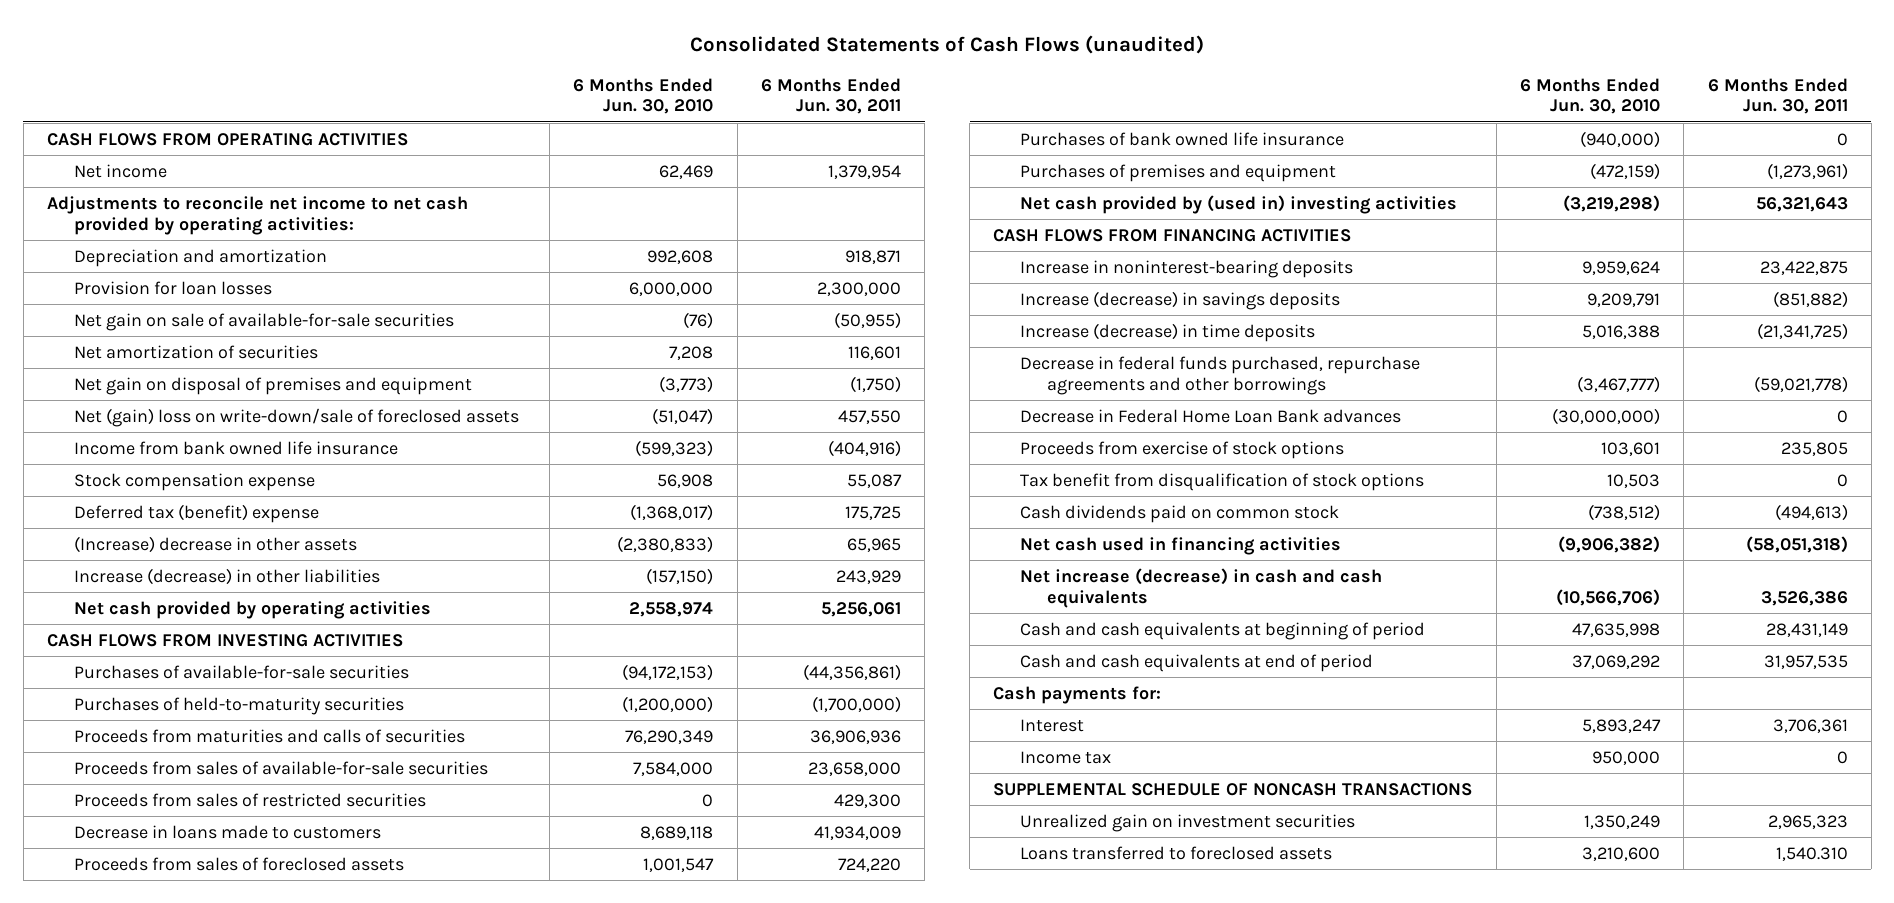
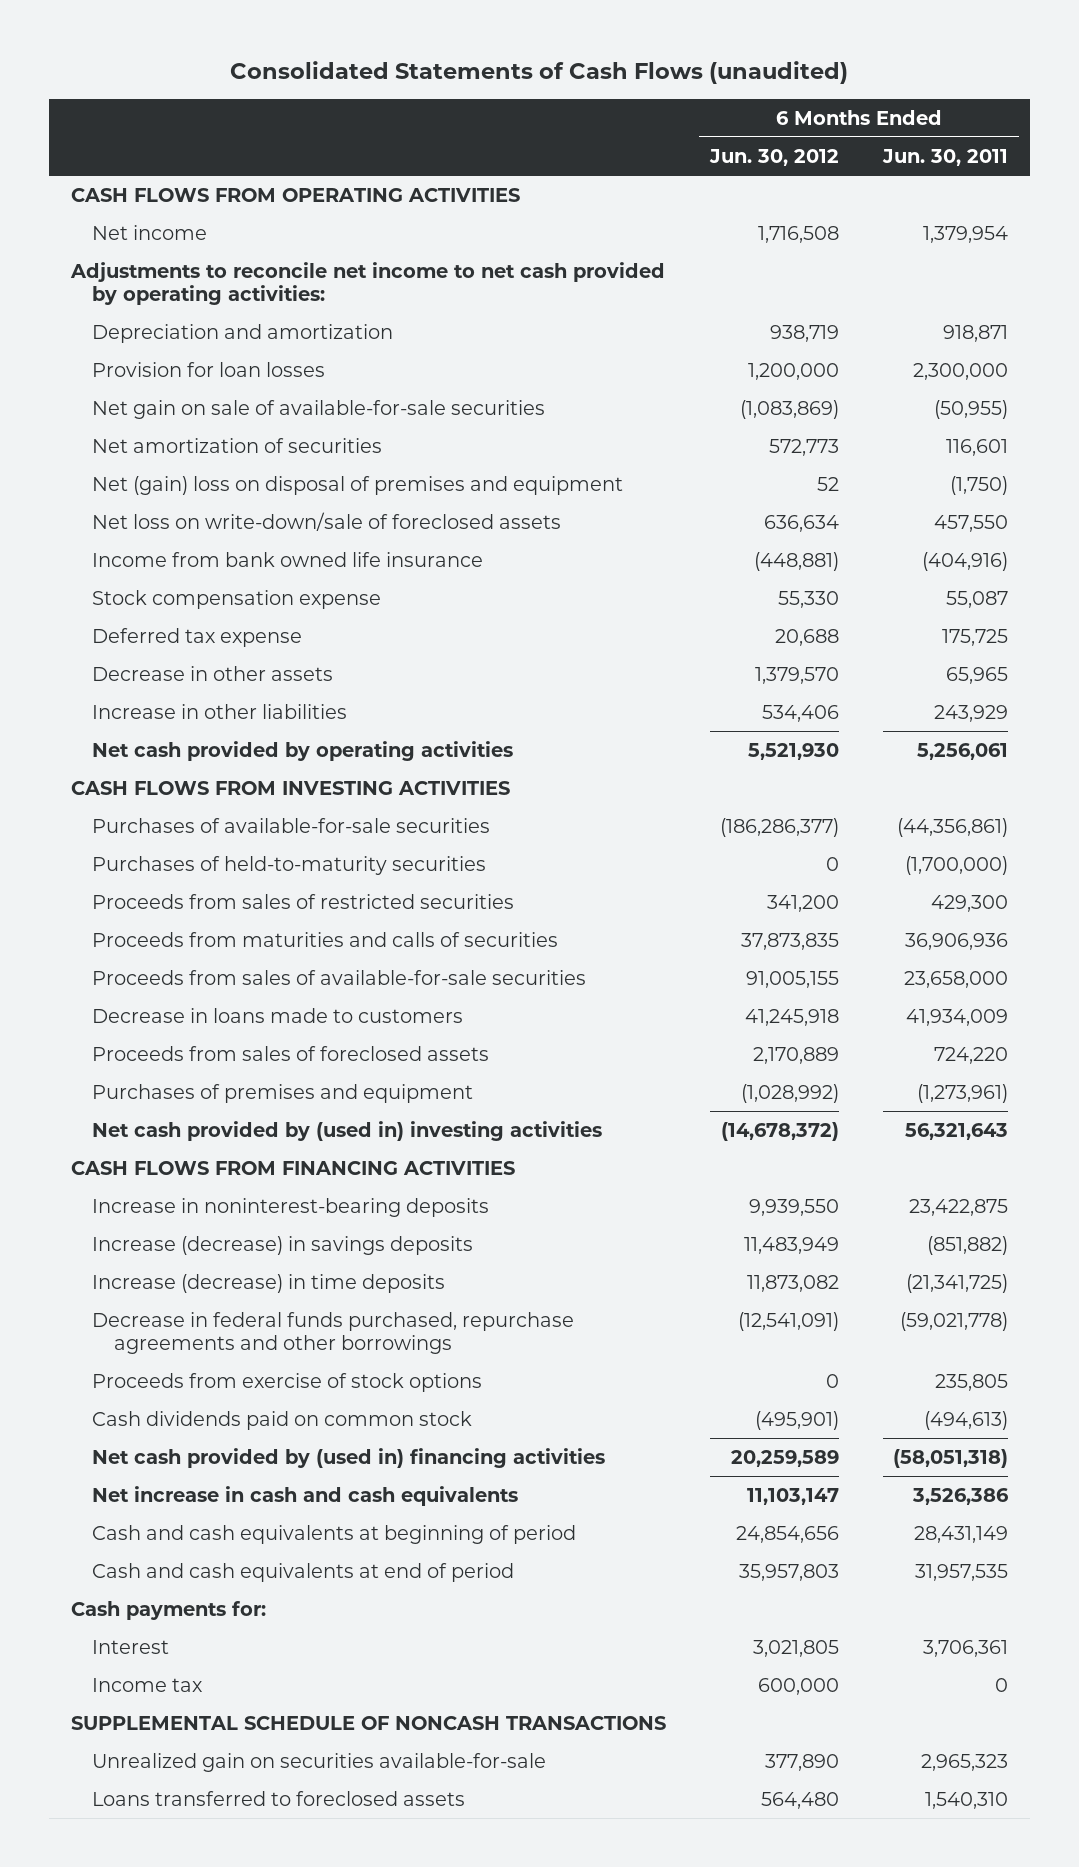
[573,77,714,115] 6 Months Ended Jun. 30, 2010 -> none
none -> [708,148,839,166] Jun. 30, 2012
[73,376,472,395] Net gain on disposal of premises and equipment -> [92,475,624,495] Net (gain) loss on disposal of premises and equipment
[73,407,519,427] Net (gain) loss on write-down/sale of foreclosed assets -> [92,511,562,531] Net loss on write-down/sale of foreclosed assets
[73,503,319,523] Deferred tax (benefit) expense -> [92,627,303,647] Deferred tax expense
[73,535,357,553] (Increase) decrease in other assets -> [92,665,334,681] Decrease in other assets
[73,567,380,585] Increase (decrease) in other liabilities -> [92,703,348,719] Increase in other liabilities
[73,792,426,807] Proceeds from sales of restricted securities -> [92,893,515,909] Proceeds from sales of restricted securities
[1020,131,1345,146] Purchases of bank owned life insurance -> none
[1020,408,1402,423] Decrease in Federal Home Loan Bank advances -> none
[1020,472,1425,491] Tax benefit from disqualification of stock options -> none
[1020,536,1342,555] Net cash used in financing activities -> [92,1447,606,1468] Net cash provided by (used in) financing activities
[1020,567,1383,608] Net increase (decrease) in cash and cash equivalents -> [92,1485,519,1506] Net increase in cash and cash equivalents
[1020,813,1356,832] Unrealized gain on investment securities -> [92,1752,547,1772] Unrealized gain on securities available-for-sale
[1775,846,1848,861] 1,540.310 -> [925,1791,1009,1809] 1,540,310

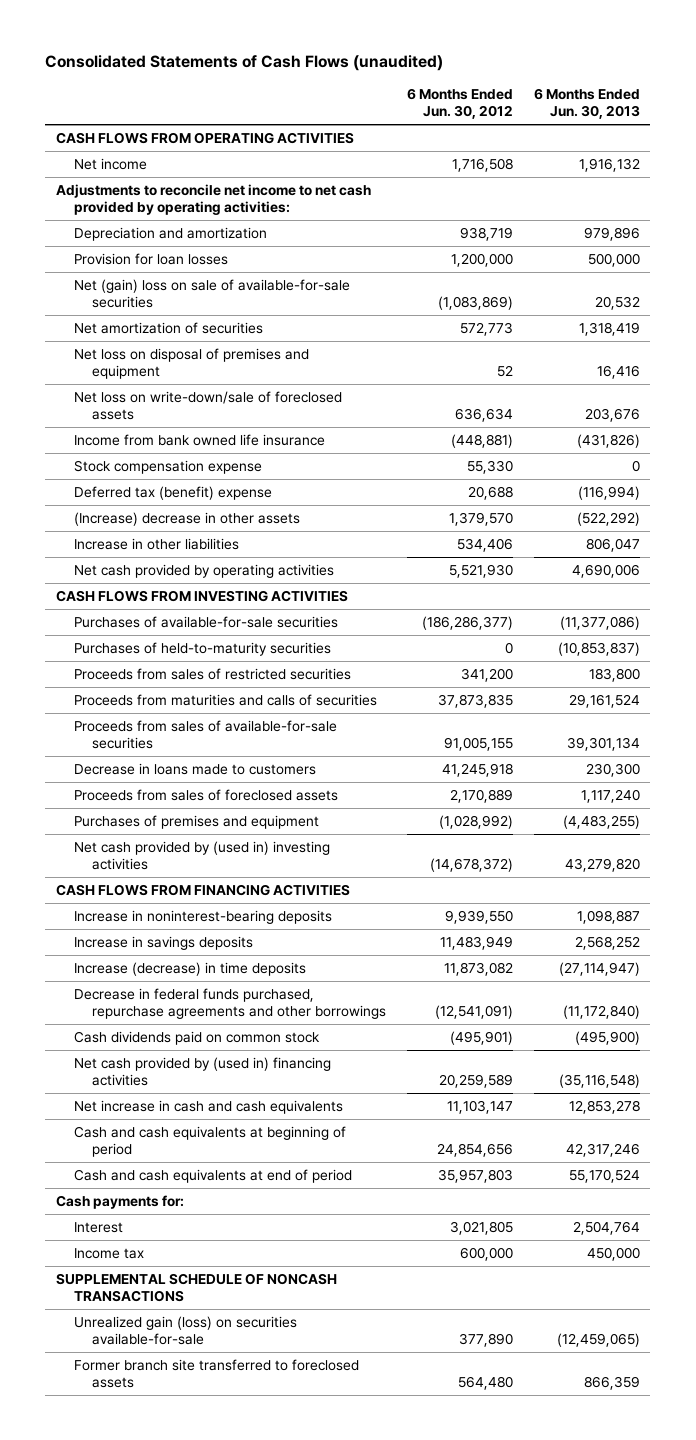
[882,148,1009,166] Jun. 30, 2011 -> none
none -> [533,88,640,120] 6 Months Ended Jun. 30, 2013
[92,399,546,419] Net gain on sale of available-for-sale securities -> [74,278,351,309] Net (gain) loss on sale of available-for-sale securities
[92,475,624,495] Net (gain) loss on disposal of premises and equipment -> [74,347,310,380] Net loss on disposal of premises and equipment
[92,627,303,647] Deferred tax expense -> [74,485,273,500] Deferred tax (benefit) expense
[92,665,334,681] Decrease in other assets -> [74,511,301,526] (Increase) decrease in other assets
[92,1235,474,1255] Increase (decrease) in savings deposits -> [74,935,254,950] Increase in savings deposits
[92,1372,483,1392] Proceeds from exercise of stock options -> none
[92,1752,547,1772] Unrealized gain on securities available-for-sale -> [74,1315,298,1346] Unrealized gain (loss) on securities available-for-sale
[92,1790,466,1806] Loans transferred to foreclosed assets -> [74,1358,360,1389] Former branch site transferred to foreclosed assets

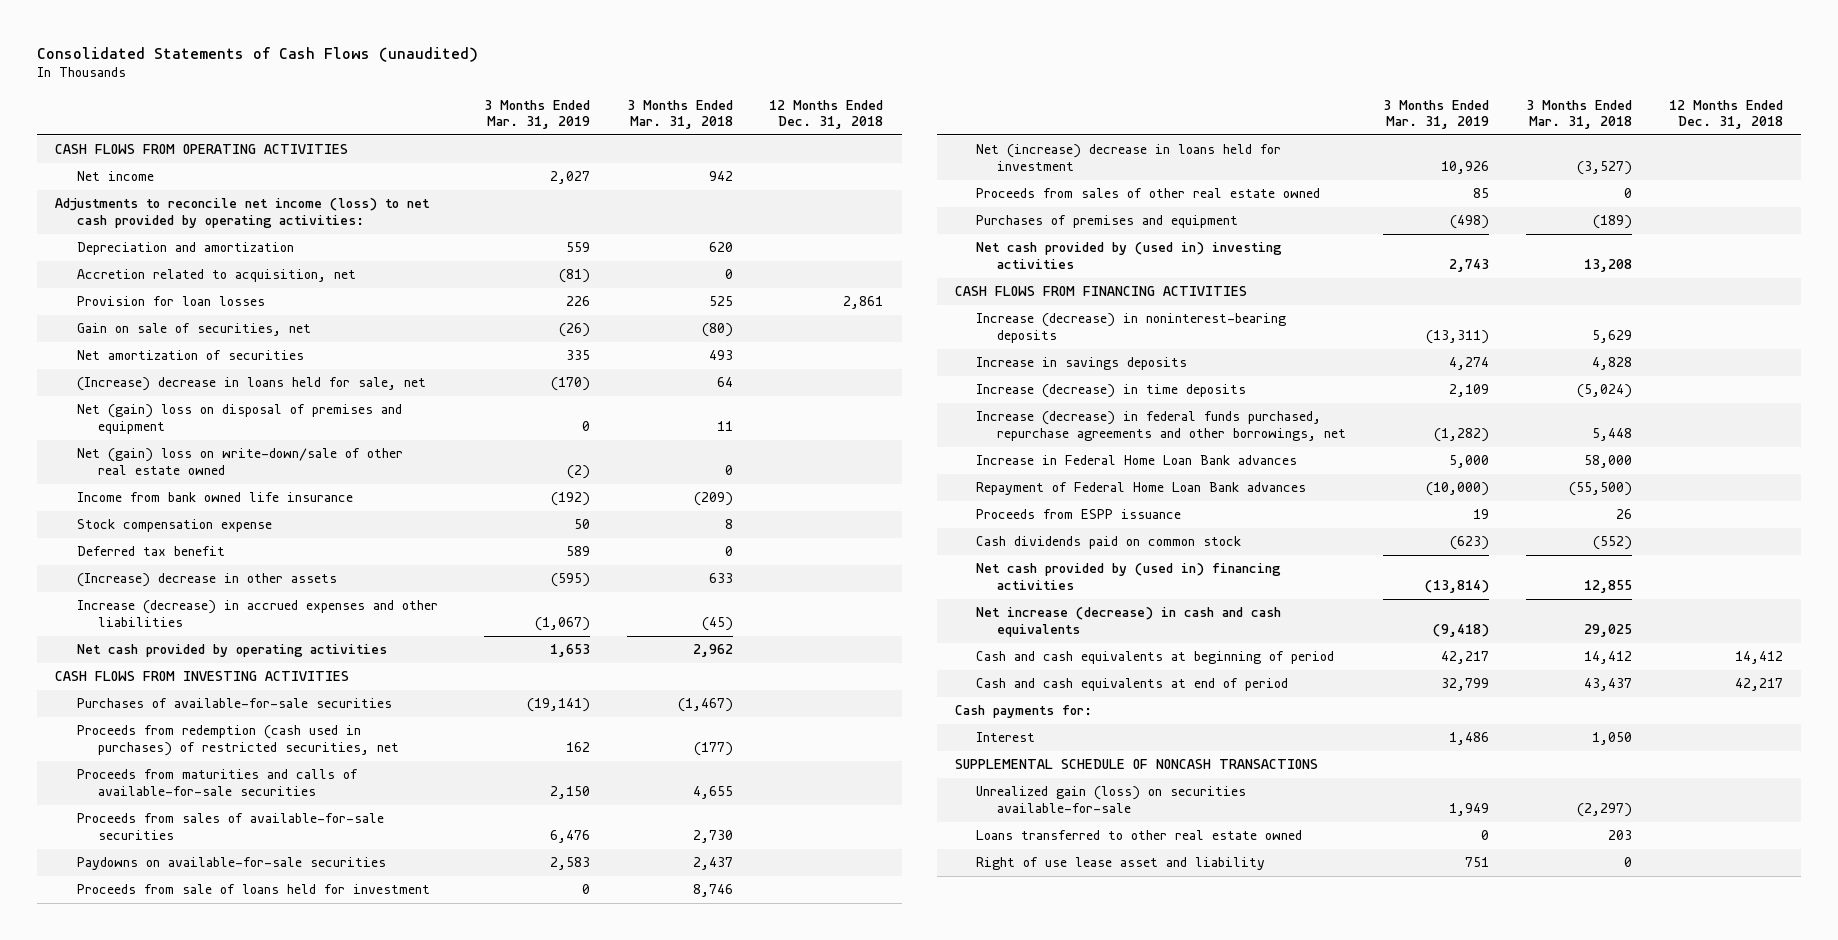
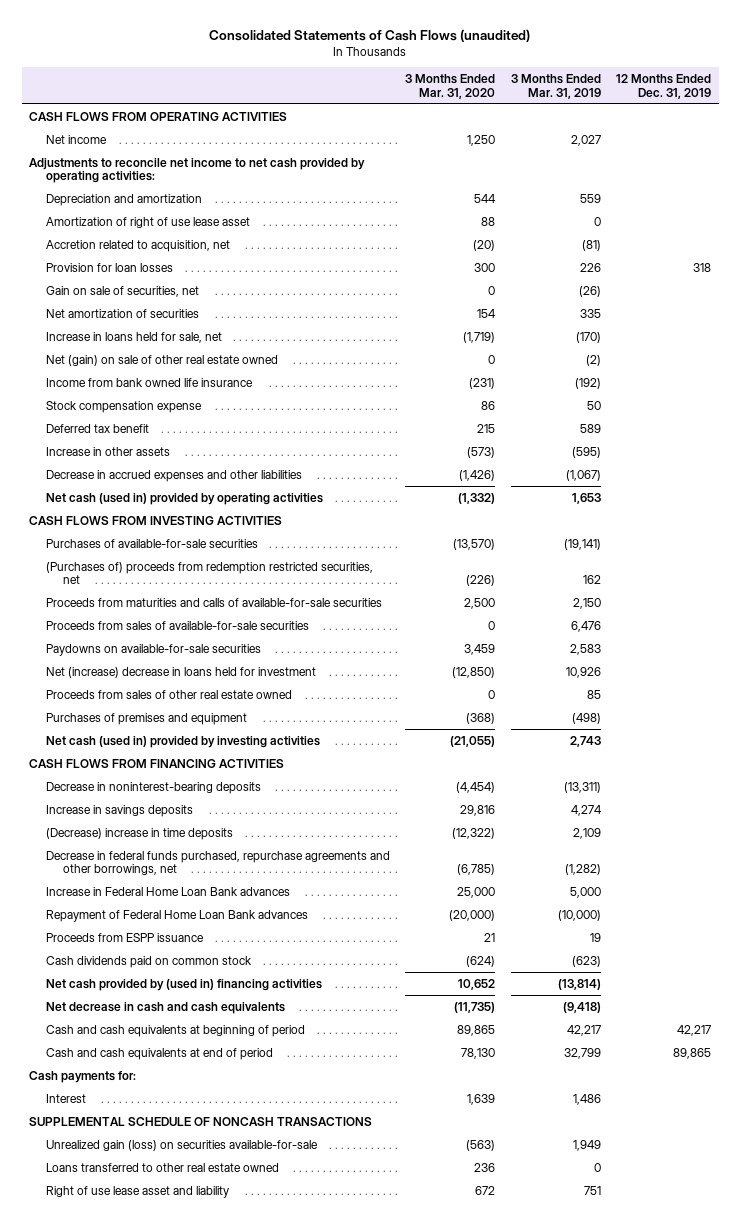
[626,99,733,129] 3 Months Ended Mar. 31, 2018 -> none
[769,99,884,129] 12 Months Ended Dec. 31, 2018 -> none
none -> [405,74,496,99] 3 Months Ended Mar. 31, 2020
none -> [616,74,712,99] 12 Months Ended Dec. 31, 2019
[55,198,431,228] Adjustments to reconcile net income (loss) to net cash provided by operating activities: -> [29,157,366,184] Adjustments to reconcile net income to net cash provided by operating activities:
none -> [45,216,250,228] Amortization of right of use lease asset
[76,404,402,434] Net (gain) loss on disposal of premises and equipment -> none
[76,377,426,392] (Increase) decrease in loans held for sale, net -> [45,331,222,343] Increase in loans held for sale, net
[76,448,403,475] Net (gain) loss on write-down/sale of other real estate owned -> [45,354,278,366] Net (gain) on sale of other real estate owned
[76,573,337,588] (Increase) decrease in other assets -> [45,446,170,456] Increase in other assets
[76,600,438,627] Increase (decrease) in accrued expenses and other liabilities -> [45,469,302,482] Decrease in accrued expenses and other liabilities
[76,644,387,658] Net cash provided by operating activities -> [45,492,323,505] Net cash (used in) provided by operating activities
[76,725,399,756] Proceeds from redemption (cash used in purchases) of restricted securities, net -> [45,561,373,585] (Purchases of) proceeds from redemption restricted securities, net
[76,884,430,895] Proceeds from sale of loans held for investment -> none
[976,242,1283,269] Net cash provided by (used in) investing activities -> [45,735,320,748] Net cash (used in) provided by investing activities
[976,313,1287,343] Increase (decrease) in noninterest-bearing deposits -> [45,781,261,794] Decrease in noninterest-bearing deposits
[976,384,1247,399] Increase (decrease) in time deposits -> [45,827,233,840] (Decrease) increase in time deposits
[976,411,1347,441] Increase (decrease) in federal funds purchased, repurchase agreements and other borrowings, net -> [45,850,390,876] Decrease in federal funds purchased, repurchase agreements and other borrowings, net
[976,607,1282,637] Net increase (decrease) in cash and cash equivalents -> [45,1001,285,1014] Net decrease in cash and cash equivalents

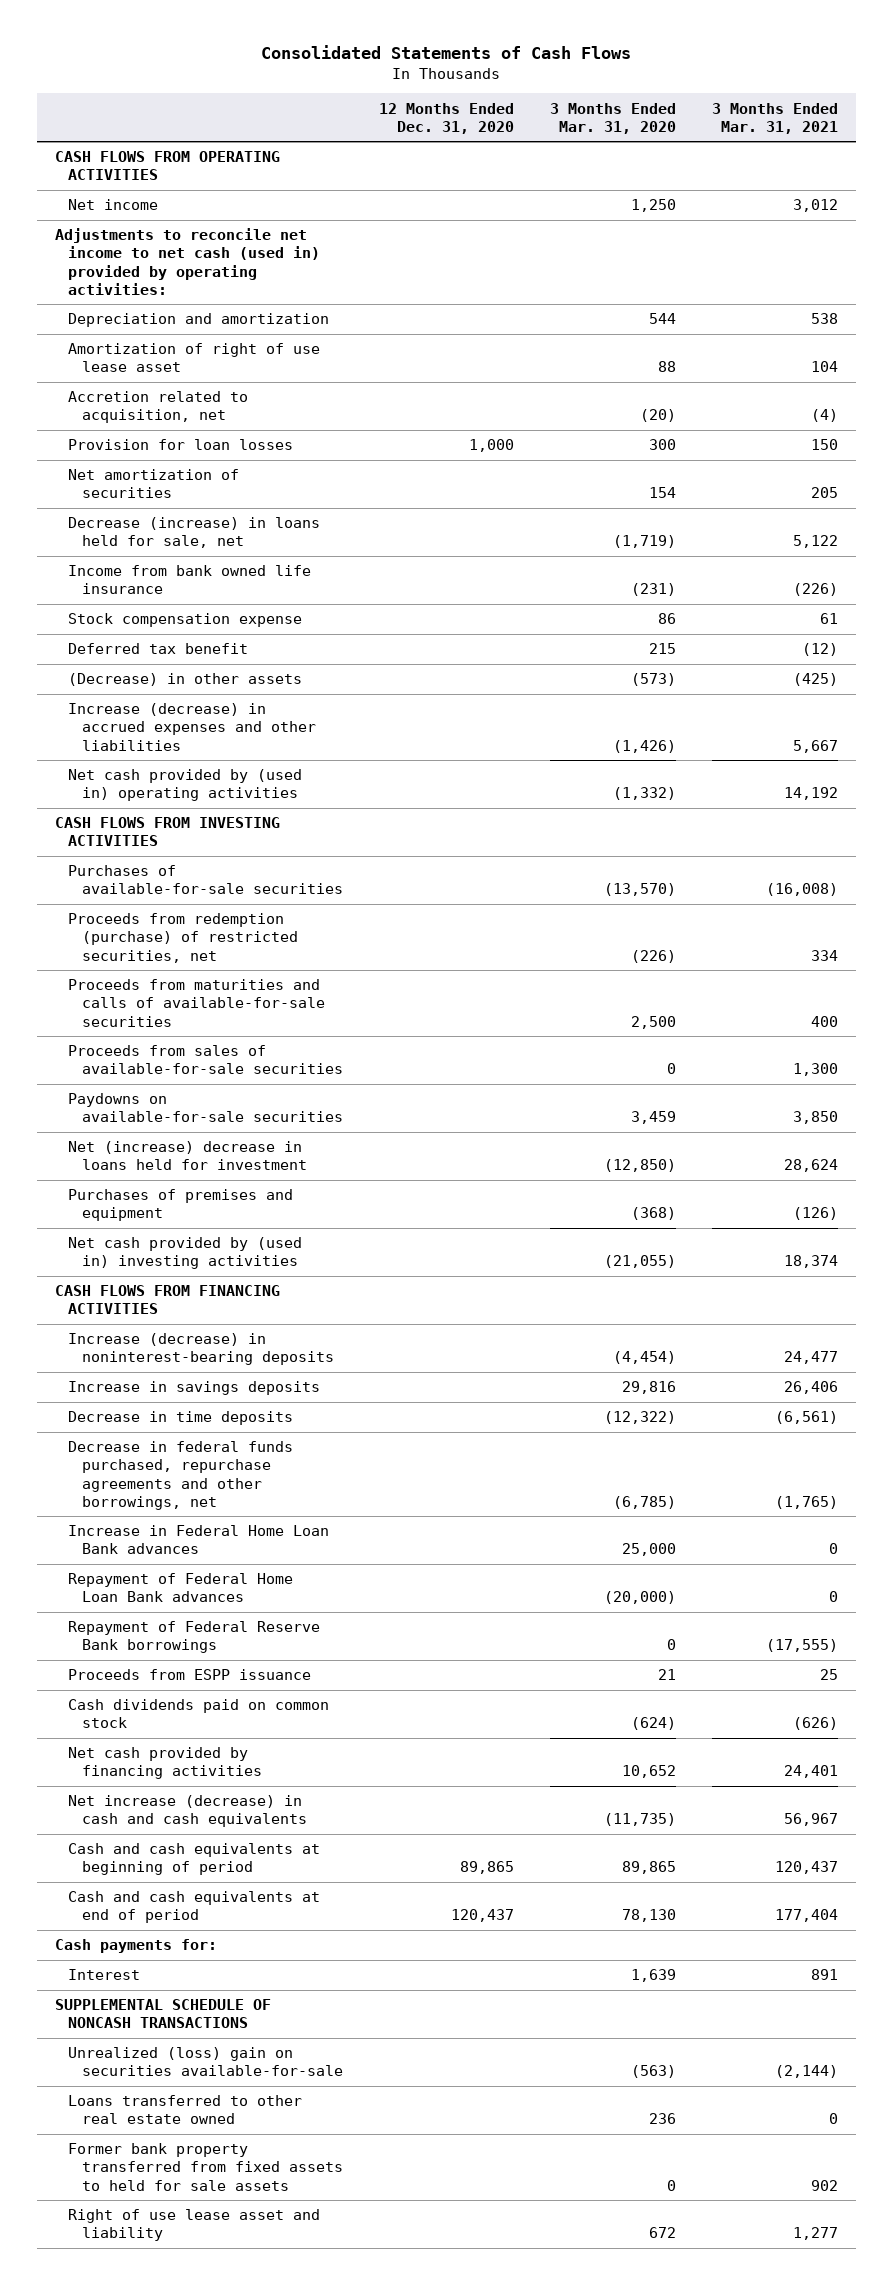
[209,28,531,42] Consolidated Statements of Cash Flows (unaudited) -> [261,45,632,60] Consolidated Statements of Cash Flows
[510,74,601,99] 3 Months Ended Mar. 31, 2019 -> none
[616,74,712,99] 12 Months Ended Dec. 31, 2019 -> none
none -> [378,102,514,134] 12 Months Ended Dec. 31, 2020
none -> [711,102,838,134] 3 Months Ended Mar. 31, 2021
[29,157,366,184] Adjustments to reconcile net income to net cash provided by operating activities: -> [54,228,321,295] Adjustments to reconcile net income to net cash (used in) provided by operating activities:
[45,285,199,297] Gain on sale of securities, net -> none
[45,354,278,366] Net (gain) on sale of other real estate owned -> none
[45,331,222,343] Increase in loans held for sale, net -> [68,517,321,549] Decrease (increase) in loans held for sale, net
[45,446,170,456] Increase in other assets -> [68,673,303,687] (Decrease) in other assets
[45,469,302,482] Decrease in accrued expenses and other liabilities -> [68,703,317,751] Increase (decrease) in accrued expenses and other liabilities
[45,492,323,505] Net cash (used in) provided by operating activities -> [68,769,303,802] Net cash provided by (used in) operating activities
[45,561,373,585] (Purchases of) proceeds from redemption restricted securities, net -> [68,913,299,963] Proceeds from redemption (purchase) of restricted securities, net
[45,689,292,699] Proceeds from sales of other real estate owned -> none
[45,735,320,748] Net cash (used in) provided by investing activities -> [68,1237,303,1270] Net cash provided by (used in) investing activities
[45,781,261,794] Decrease in noninterest-bearing deposits -> [68,1333,335,1366] Increase (decrease) in noninterest-bearing deposits
[45,827,233,840] (Decrease) increase in time deposits -> [68,1411,294,1426] Decrease in time deposits
none -> [68,1621,321,1654] Repayment of Federal Reserve Bank borrowings
[45,978,322,991] Net cash provided by (used in) financing activities -> [68,1747,263,1780] Net cash provided by financing activities
[45,1001,285,1014] Net decrease in cash and cash equivalents -> [68,1795,308,1828] Net increase (decrease) in cash and cash equivalents
[45,1139,318,1151] Unrealized gain (loss) on securities available-for-sale -> [68,2047,344,2077] Unrealized (loss) gain on securities available-for-sale
none -> [68,2143,344,2191] Former bank property transferred from fixed assets to held for sale assets

